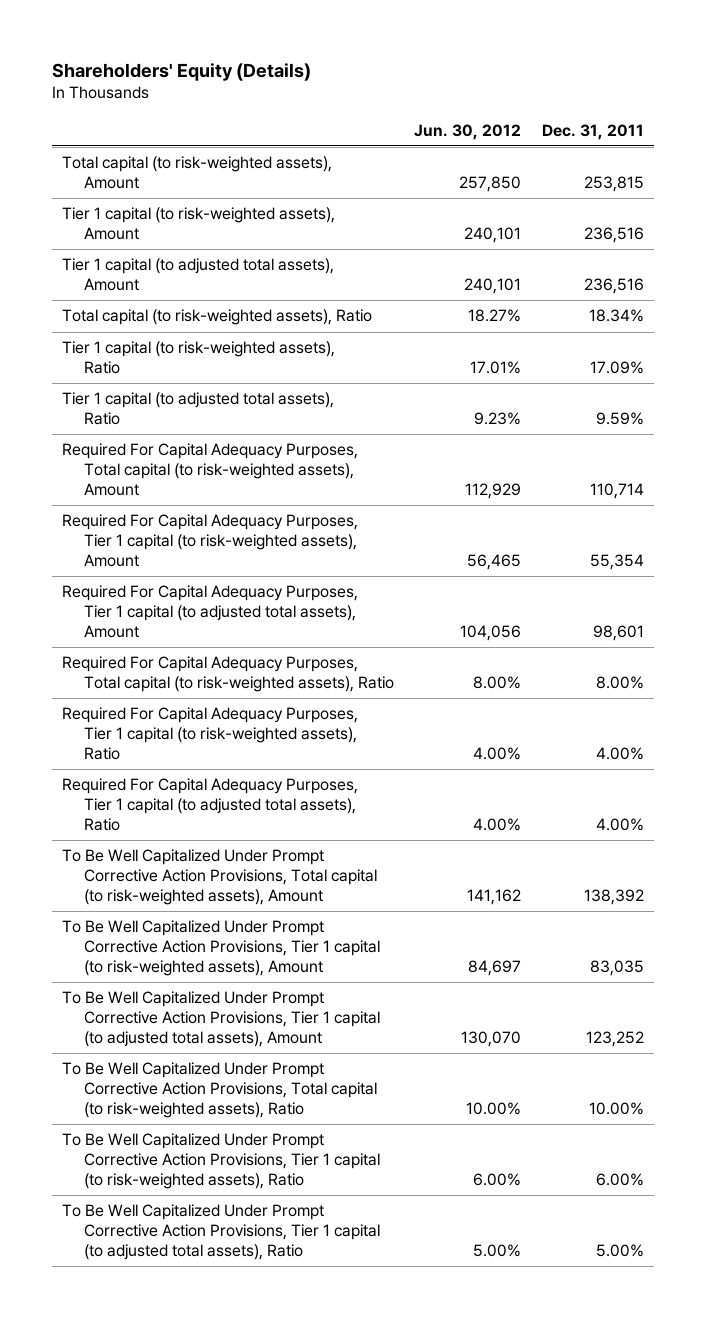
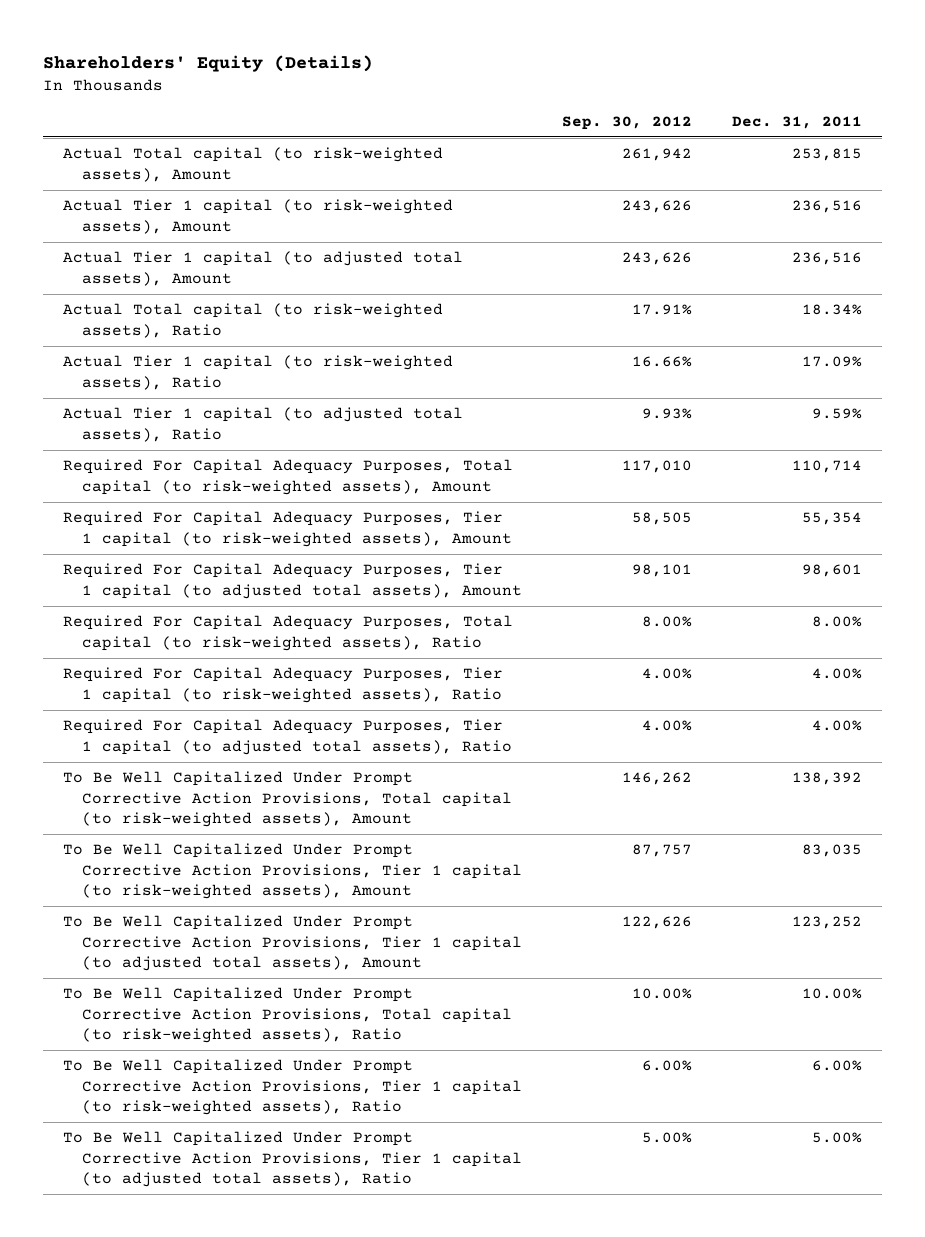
[414,123,522,140] Jun. 30, 2012 -> none
none -> [562,115,693,130] Sep. 30, 2012
[61,156,332,190] Total capital (to risk-weighted assets), Amount -> [63,147,444,182] Actual Total capital (to risk-weighted assets), Amount
[61,207,335,241] Tier 1 capital (to risk-weighted assets), Amount -> [63,199,454,234] Actual Tier 1 capital (to risk-weighted assets), Amount
[61,258,334,292] Tier 1 capital (to adjusted total assets), Amount -> [63,251,464,286] Actual Tier 1 capital (to adjusted total assets), Amount
[61,309,372,326] Total capital (to risk-weighted assets), Ratio -> [63,303,444,338] Actual Total capital (to risk-weighted assets), Ratio
[61,341,335,375] Tier 1 capital (to risk-weighted assets), Ratio -> [63,355,454,390] Actual Tier 1 capital (to risk-weighted assets), Ratio
[61,392,334,426] Tier 1 capital (to adjusted total assets), Ratio -> [63,407,464,442] Actual Tier 1 capital (to adjusted total assets), Ratio

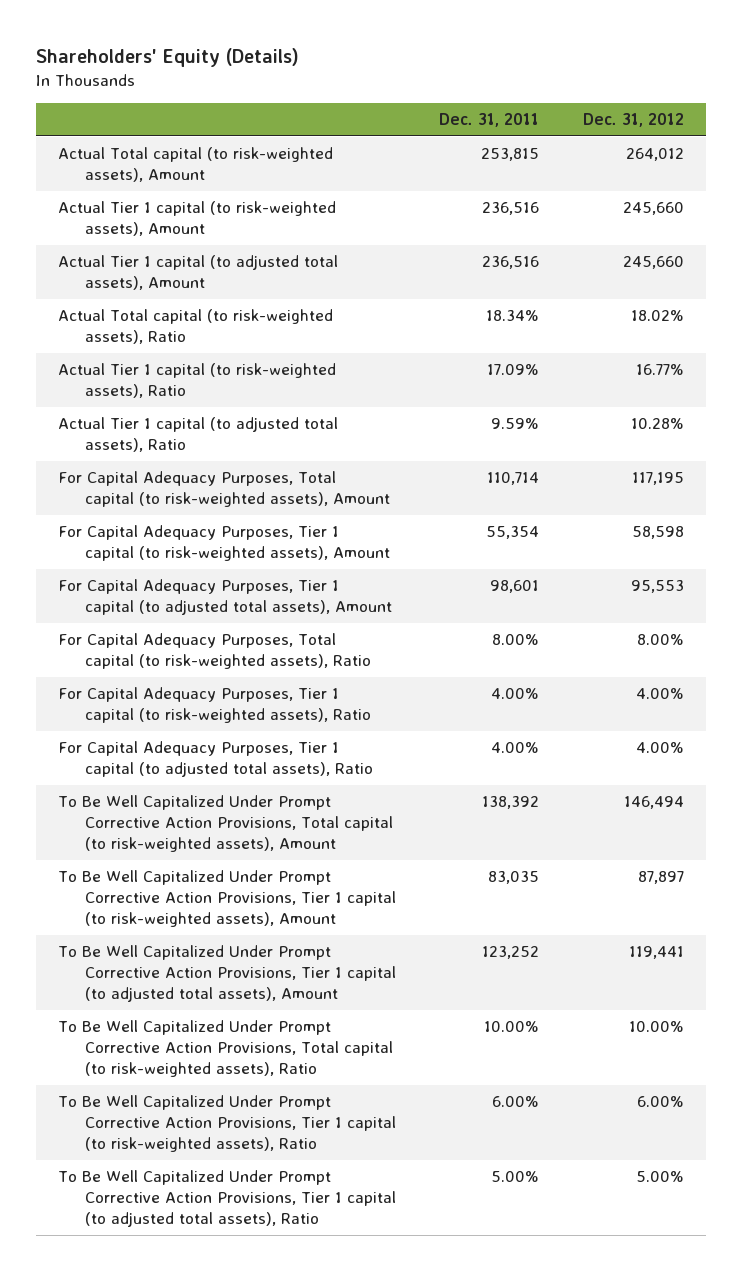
[562,115,693,130] Sep. 30, 2012 -> none
none -> [583,113,685,128] Dec. 31, 2012
[63,459,514,495] Required For Capital Adequacy Purposes, Total capital (to risk-weighted assets), Amount -> [58,471,390,508] For Capital Adequacy Purposes, Total capital (to risk-weighted assets), Amount
[63,511,513,547] Required For Capital Adequacy Purposes, Tier 1 capital (to risk-weighted assets), Amount -> [58,525,390,562] For Capital Adequacy Purposes, Tier 1 capital (to risk-weighted assets), Amount
[63,563,523,599] Required For Capital Adequacy Purposes, Tier 1 capital (to adjusted total assets), Amount -> [58,579,392,616] For Capital Adequacy Purposes, Tier 1 capital (to adjusted total assets), Amount
[63,615,514,651] Required For Capital Adequacy Purposes, Total capital (to risk-weighted assets), Ratio -> [58,633,371,670] For Capital Adequacy Purposes, Total capital (to risk-weighted assets), Ratio
[63,667,504,703] Required For Capital Adequacy Purposes, Tier 1 capital (to risk-weighted assets), Ratio -> [58,687,371,724] For Capital Adequacy Purposes, Tier 1 capital (to risk-weighted assets), Ratio
[63,719,513,755] Required For Capital Adequacy Purposes, Tier 1 capital (to adjusted total assets), Ratio -> [58,741,373,778] For Capital Adequacy Purposes, Tier 1 capital (to adjusted total assets), Ratio

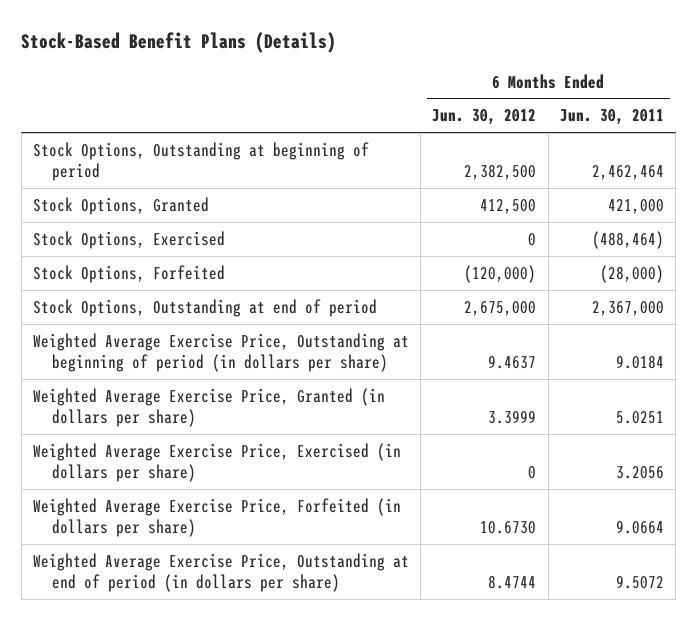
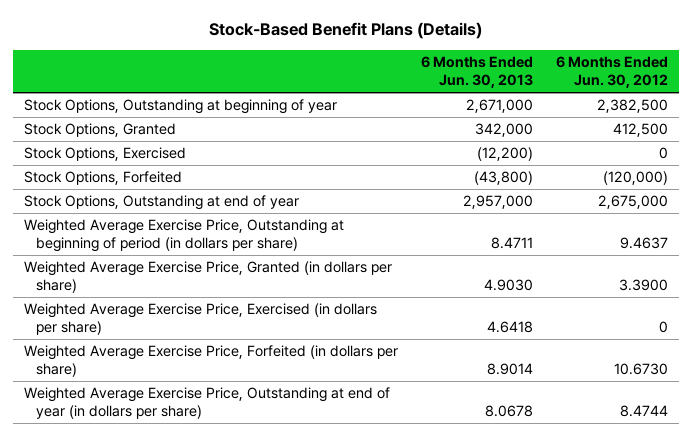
[559,109,664,126] Jun. 30, 2011 -> none
none -> [420,55,533,89] 6 Months Ended Jun. 30, 2013
[32,141,369,182] Stock Options, Outstanding at beginning of period -> [24,99,338,115] Stock Options, Outstanding at beginning of year
[32,298,377,317] Stock Options, Outstanding at end of period -> [24,195,300,211] Stock Options, Outstanding at end of year
[488,410,537,425] 3.3999 -> [618,279,668,292] 3.3900
[32,552,409,593] Weighted Average Exercise Price, Outstanding at end of period (in dollars per share) -> [24,387,391,420] Weighted Average Exercise Price, Outstanding at end of year (in dollars per share)

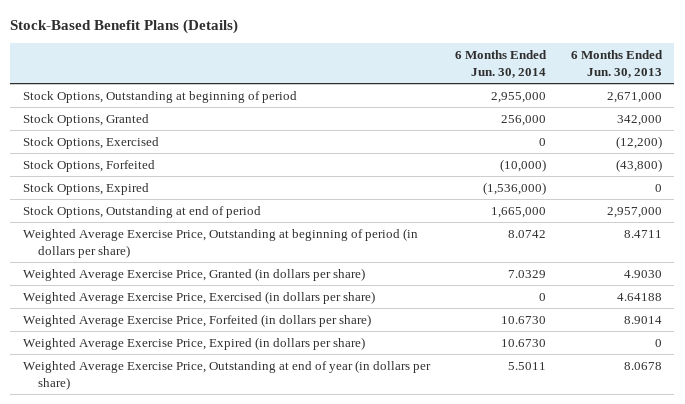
[555,55,668,89] 6 Months Ended Jun. 30, 2012 -> none
none -> [454,50,547,78] 6 Months Ended Jun. 30, 2014
[24,99,338,115] Stock Options, Outstanding at beginning of year -> [22,90,297,103] Stock Options, Outstanding at beginning of period
none -> [22,182,149,195] Stock Options, Expired
[24,195,300,211] Stock Options, Outstanding at end of year -> [22,205,261,218] Stock Options, Outstanding at end of period
[486,321,533,334] 4.6418 -> [616,292,662,301] 4.64188
none -> [22,336,365,350] Weighted Average Exercise Price, Expired (in dollars per share)

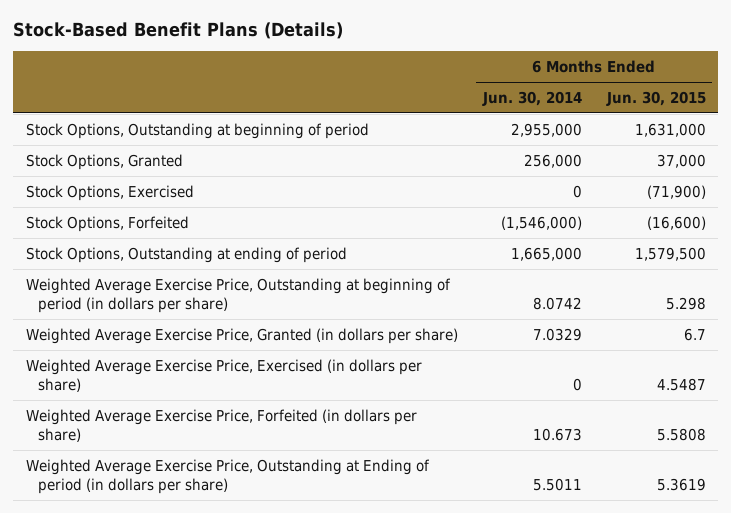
[570,50,663,78] 6 Months Ended Jun. 30, 2013 -> none
none -> [605,90,706,106] Jun. 30, 2015
[22,182,149,195] Stock Options, Expired -> none
[499,158,546,172] (10,000) -> [500,215,582,230] (1,546,000)
[22,205,261,218] Stock Options, Outstanding at end of period -> [25,246,347,263] Stock Options, Outstanding at ending of period
[22,336,365,350] Weighted Average Exercise Price, Expired (in dollars per share) -> none
[500,315,546,324] 10.6730 -> [532,427,582,441] 10.673
[22,359,431,390] Weighted Average Exercise Price, Outstanding at end of year (in dollars per share) -> [25,458,430,494] Weighted Average Exercise Price, Outstanding at Ending of period (in dollars per share)

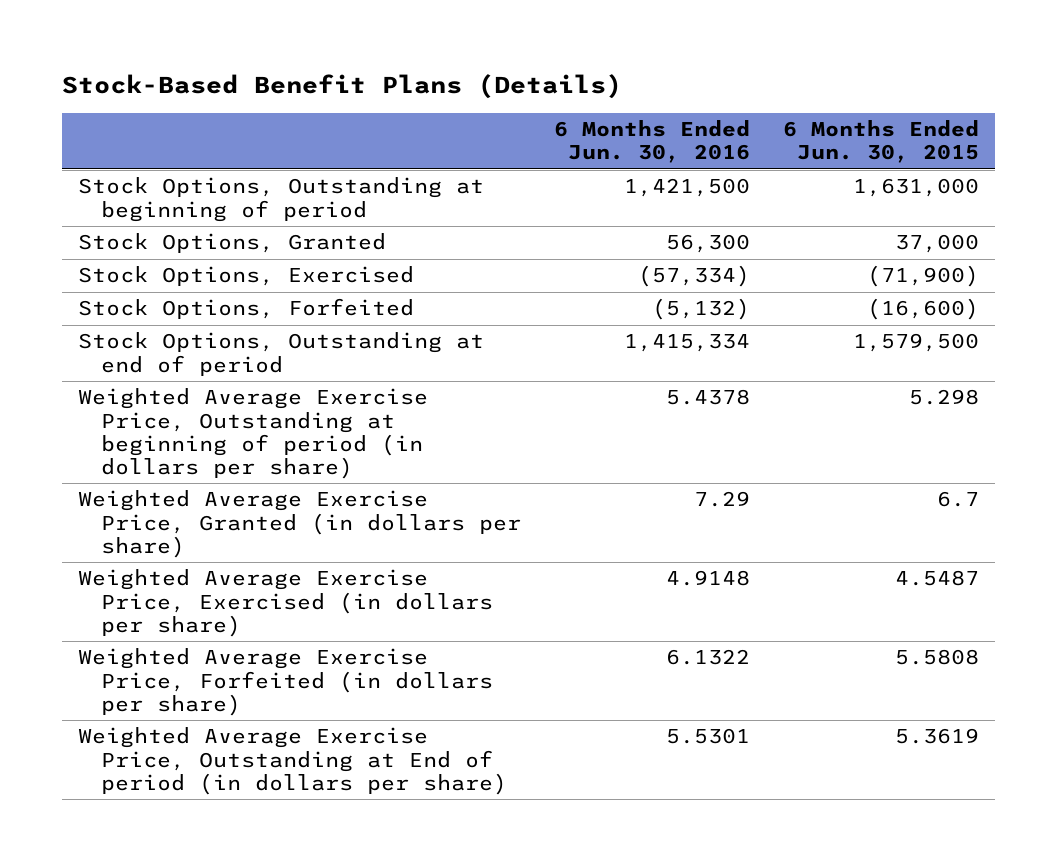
[481,90,582,106] Jun. 30, 2014 -> none
none -> [553,120,750,164] 6 Months Ended Jun. 30, 2016
[25,246,347,263] Stock Options, Outstanding at ending of period -> [78,332,485,376] Stock Options, Outstanding at end of period
[25,458,430,494] Weighted Average Exercise Price, Outstanding at Ending of period (in dollars per share) -> [78,727,507,795] Weighted Average Exercise Price, Outstanding at End of period (in dollars per share)

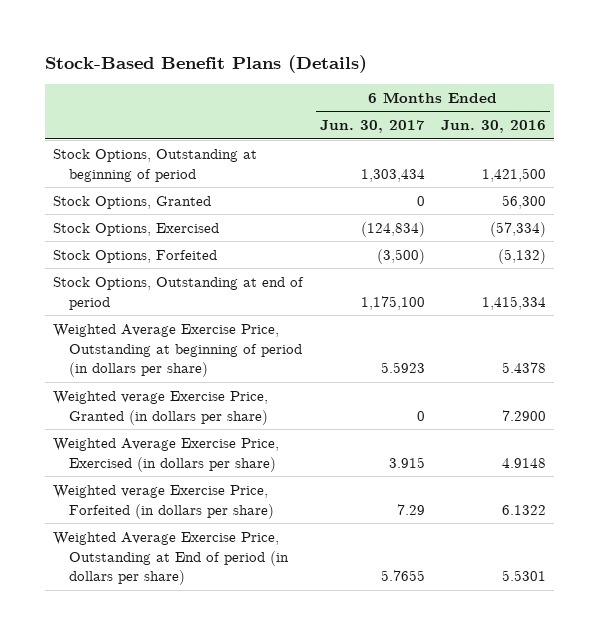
[782,120,979,164] 6 Months Ended Jun. 30, 2015 -> none
none -> [319,120,425,134] Jun. 30, 2017
[78,490,521,558] Weighted Average Exercise Price, Granted (in dollars per share) -> [53,390,269,425] Weighted verage Exercise Price, Granted (in dollars per share)
[693,491,750,508] 7.29 -> [502,409,547,421] 7.2900
[78,648,493,716] Weighted Average Exercise Price, Forfeited (in dollars per share) -> [53,484,274,519] Weighted verage Exercise Price, Forfeited (in dollars per share)

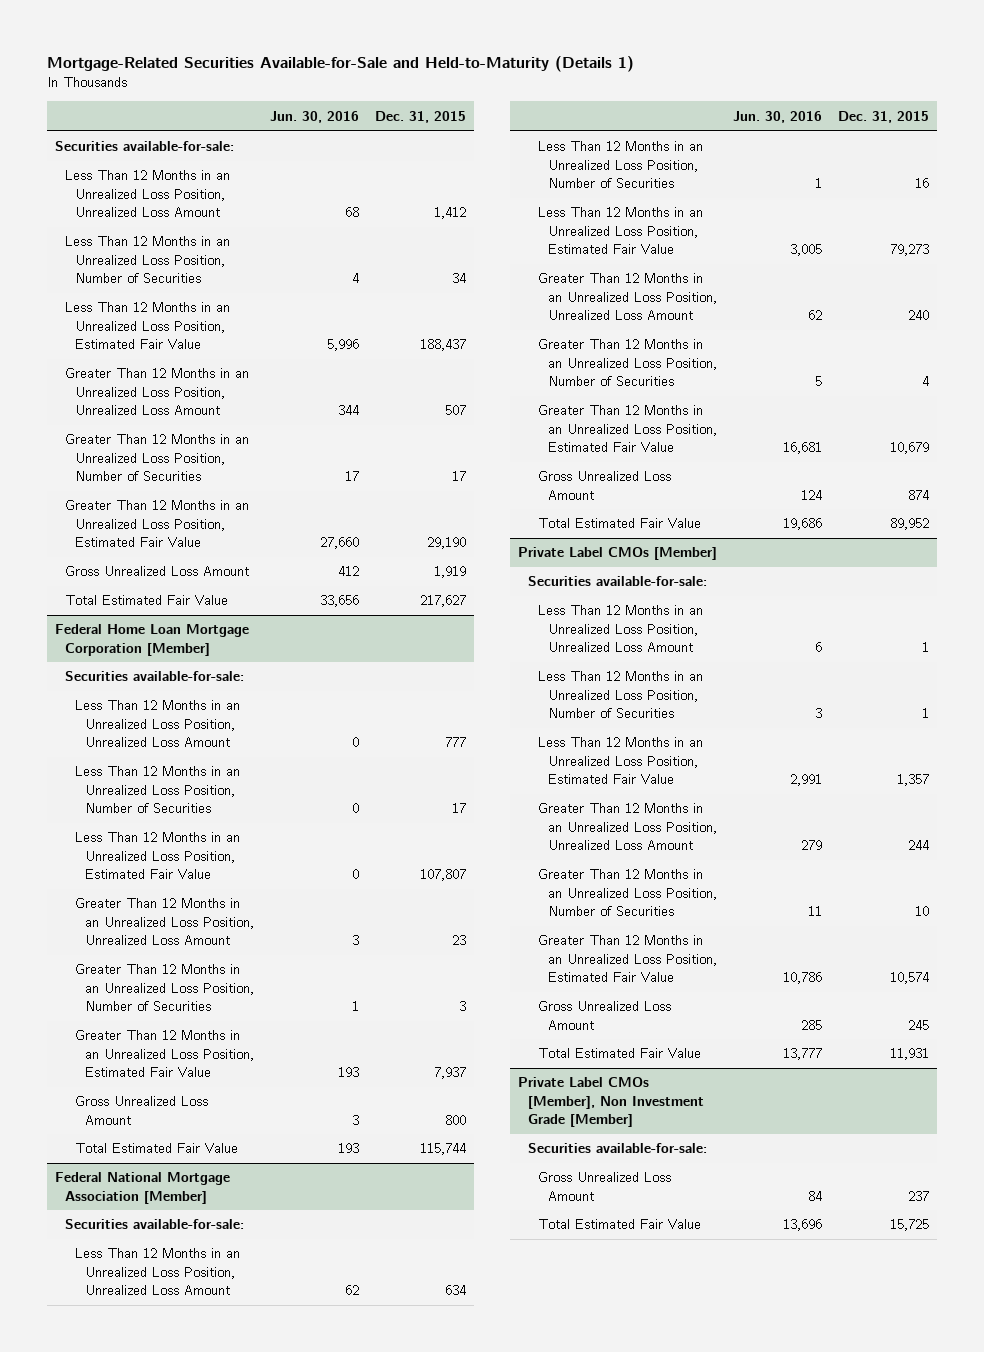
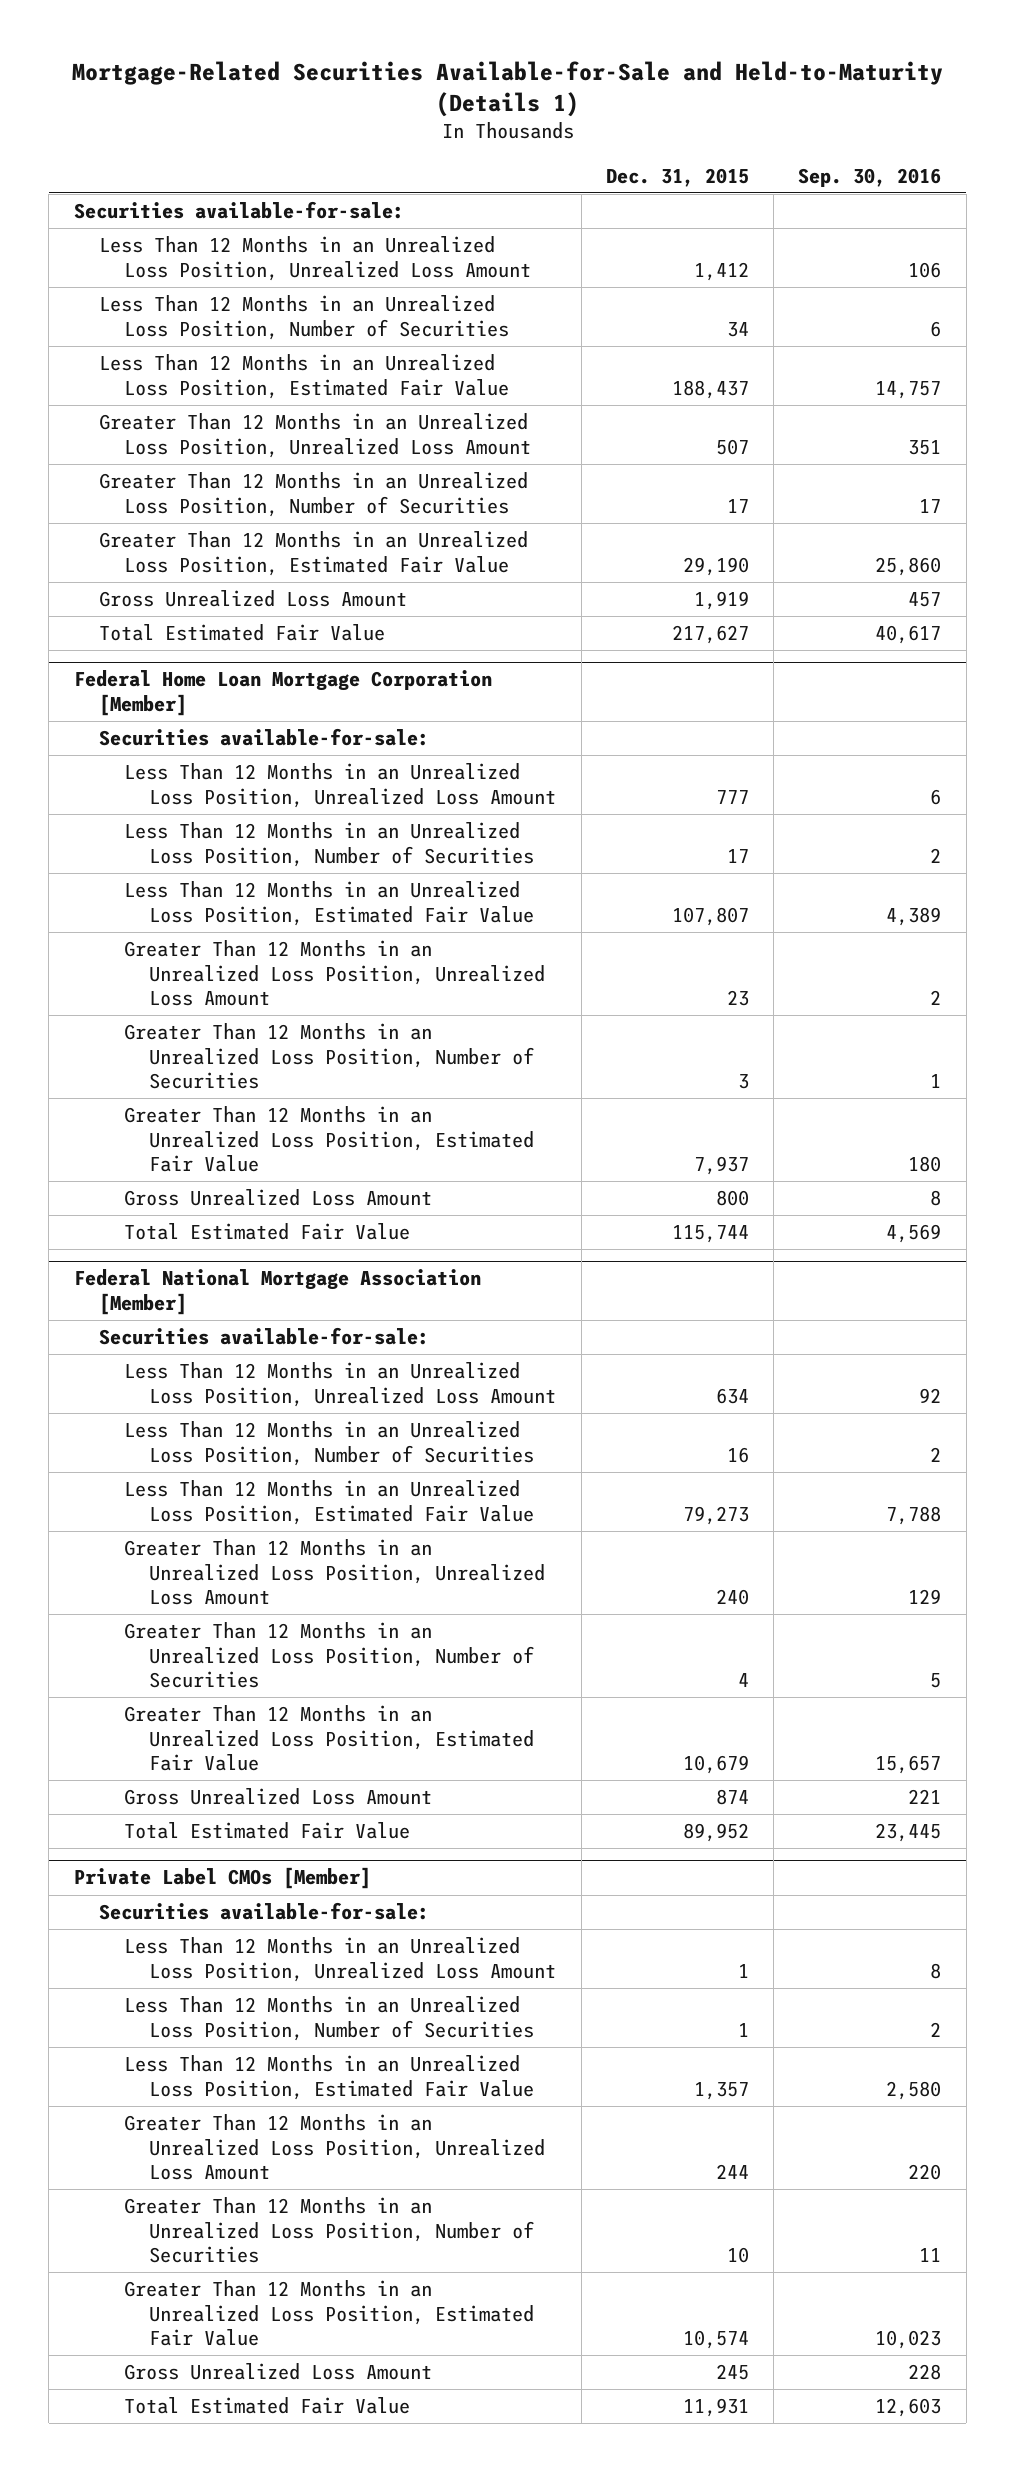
[270,110,360,123] Jun. 30, 2016 -> none
none -> [798,167,942,187] Sep. 30, 2016
[517,1077,704,1127] Private Label CMOs [Member], Non Investment Grade [Member] -> none
[527,1143,707,1154] Securities available-for-sale: -> none
[538,1172,672,1201] Gross Unrealized Loss Amount -> none
[538,1219,702,1230] Total Estimated Fair Value -> none

